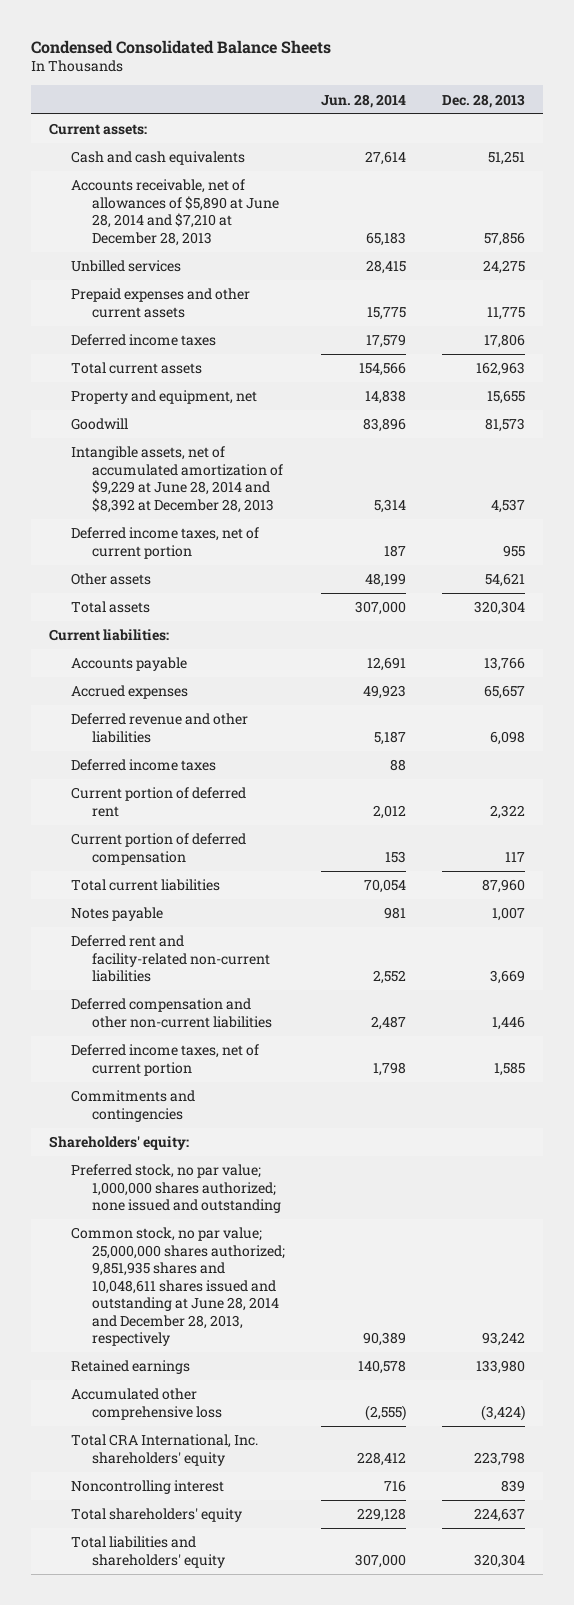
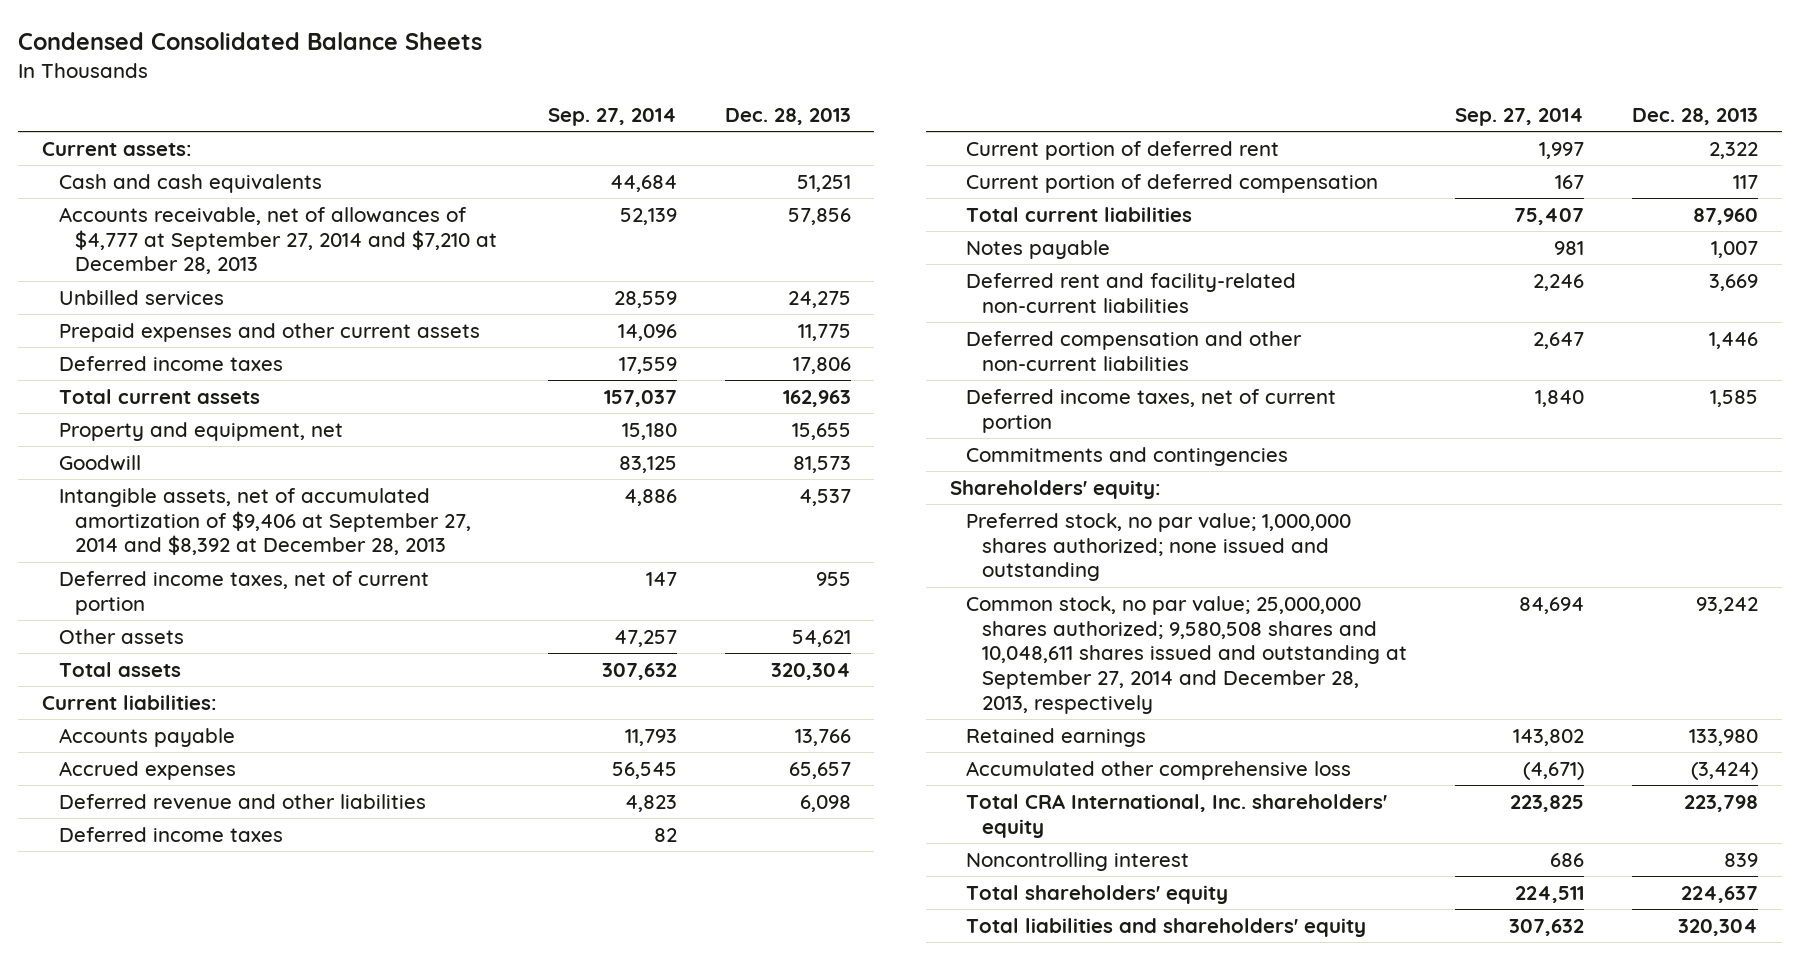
[321,93,407,108] Jun. 28, 2014 -> none
none -> [547,108,677,127] Sep. 27, 2014
[70,179,280,246] Accounts receivable, net of allowances of $5,890 at June 28, 2014 and $7,210 at December 28, 2013 -> [58,206,497,275] Accounts receivable, net of allowances of $4,777 at September 27, 2014 and $7,210 at December 28, 2013
[70,446,284,513] Intangible assets, net of accumulated amortization of $9,229 at June 28, 2014 and $8,392 at December 28, 2013 -> [58,487,471,556] Intangible assets, net of accumulated amortization of $9,406 at September 27, 2014 and $8,392 at December 28, 2013
[70,1227,286,1347] Common stock, no par value; 25,000,000 shares authorized; 9,851,935 shares and 10,048,611 shares issued and outstanding at June 28, 2014 and December 28, 2013, respectively -> [965,595,1407,714] Common stock, no par value; 25,000,000 shares authorized; 9,580,508 shares and 10,048,611 shares issued and outstanding at September 27, 2014 and December 28, 2013, respectively

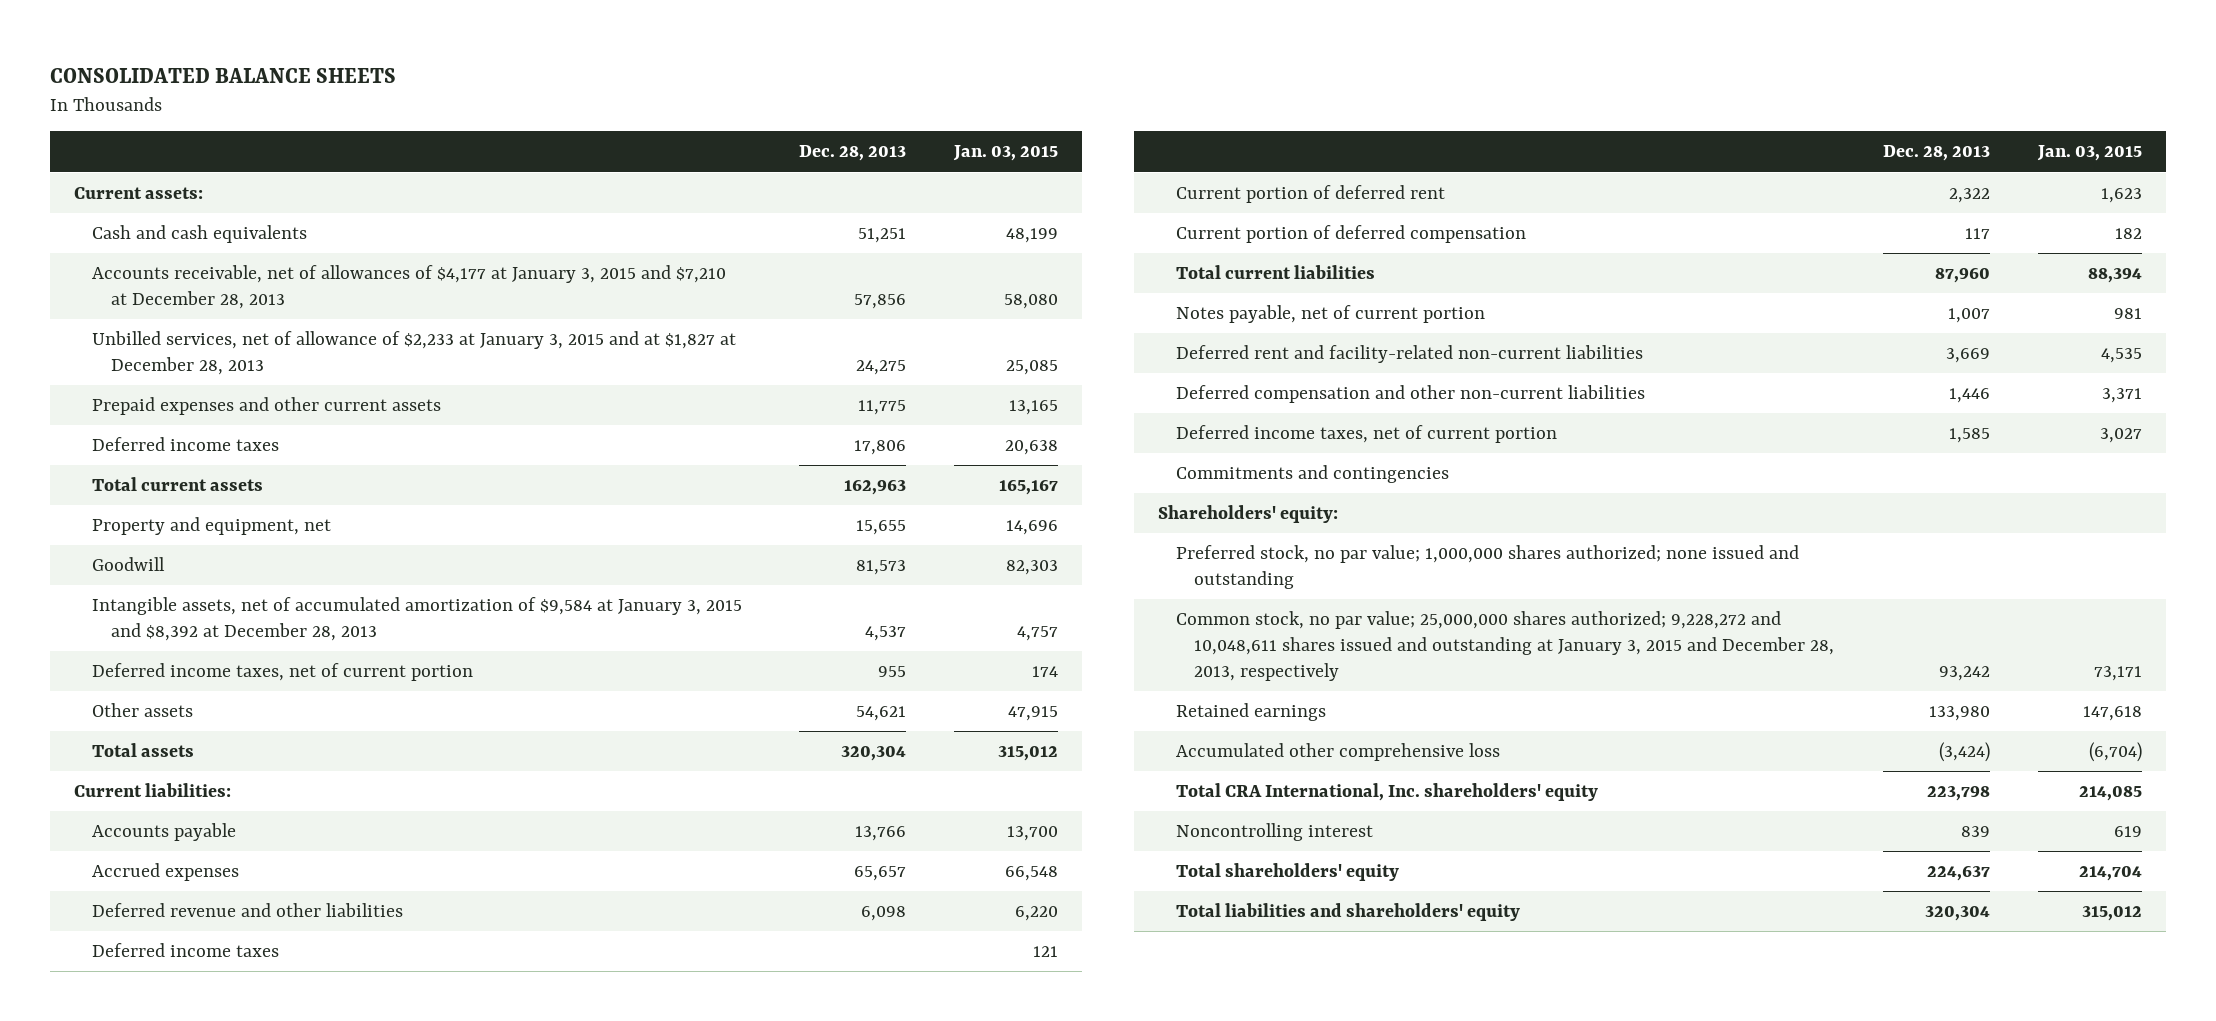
[18,32,483,51] Condensed Consolidated Balance Sheets -> [50,67,397,83] CONSOLIDATED BALANCE SHEETS
[547,108,677,127] Sep. 27, 2014 -> none
none -> [953,145,1059,162] Jan. 03, 2015
[58,206,497,275] Accounts receivable, net of allowances of $4,777 at September 27, 2014 and $7,210 at December 28, 2013 -> [92,265,727,310] Accounts receivable, net of allowances of $4,177 at January 3, 2015 and $7,210 at December 28, 2013
[58,289,224,305] Unbilled services -> [92,331,737,376] Unbilled services, net of allowance of $2,233 at January 3, 2015 and at $1,827 at December 28, 2013
[58,487,471,556] Intangible assets, net of accumulated amortization of $9,406 at September 27, 2014 and $8,392 at December 28, 2013 -> [92,597,743,642] Intangible assets, net of accumulated amortization of $9,584 at January 3, 2015 and $8,392 at December 28, 2013
[965,239,1110,259] Notes payable -> [1176,305,1486,324] Notes payable, net of current portion
[965,595,1407,714] Common stock, no par value; 25,000,000 shares authorized; 9,580,508 shares and 10,048,611 shares issued and outstanding at September 27, 2014 and December 28, 2013, respectively -> [1176,611,1835,682] Common stock, no par value; 25,000,000 shares authorized; 9,228,272 and 10,048,611 shares issued and outstanding at January 3, 2015 and December 28, 2013, respectively

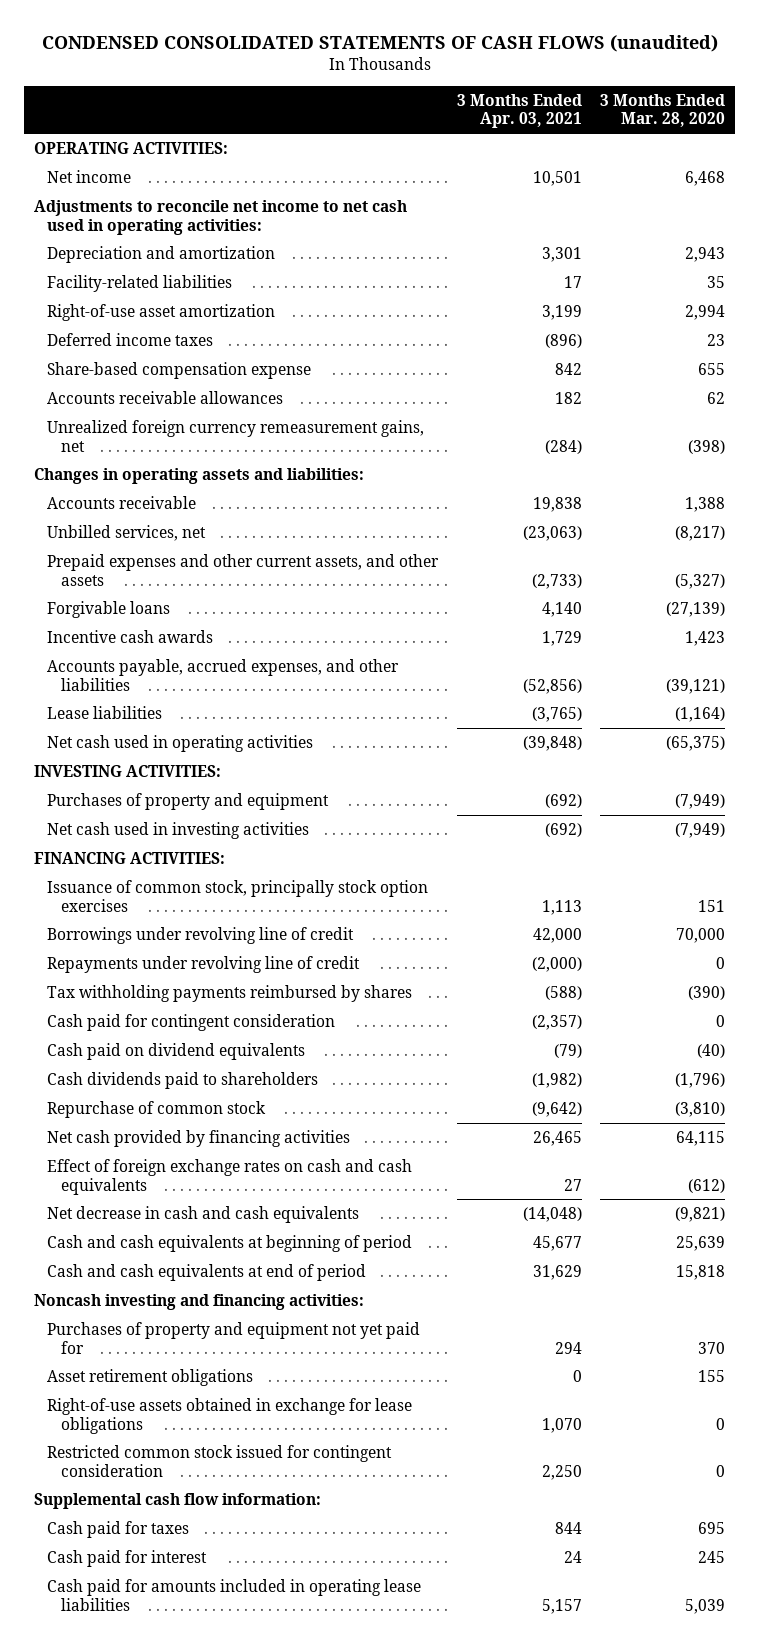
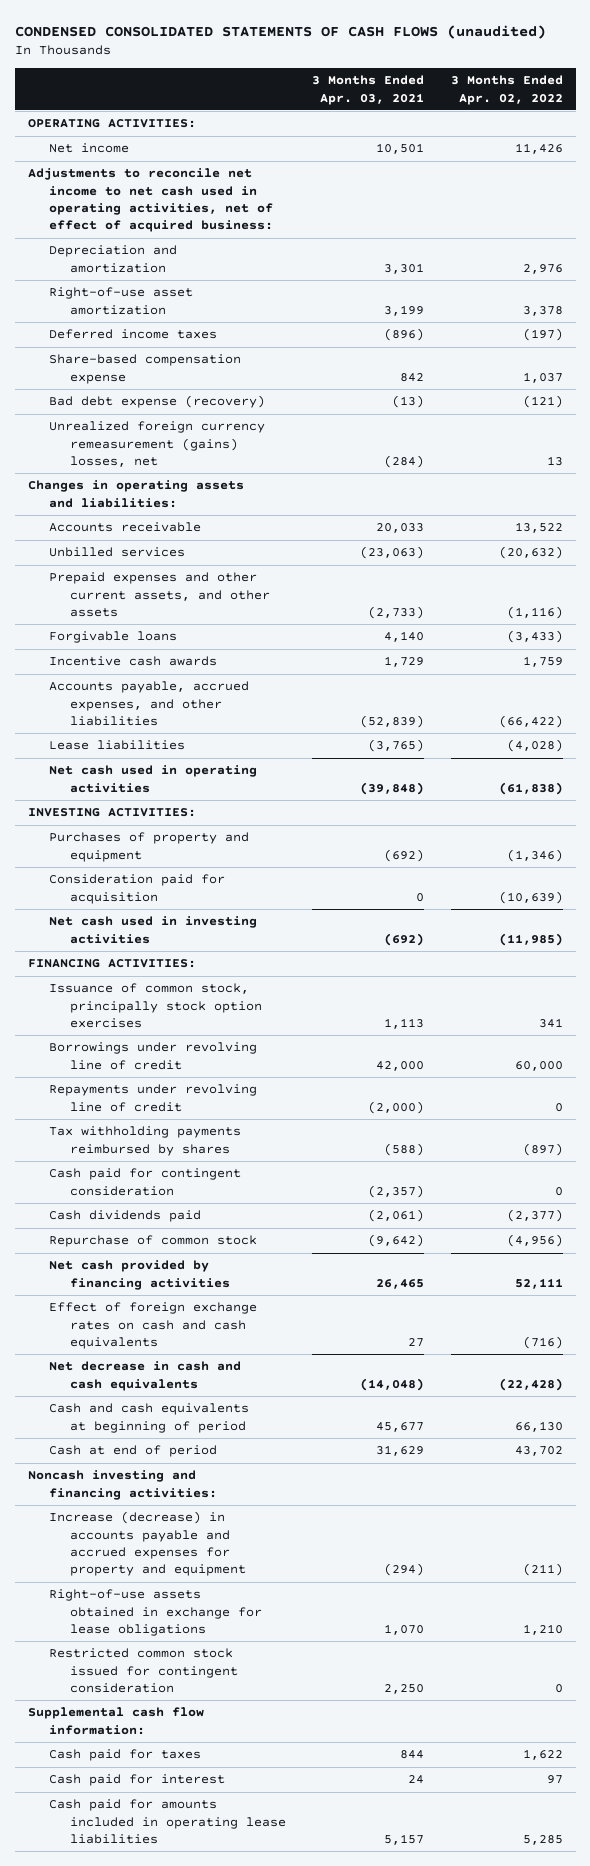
[600,93,726,128] 3 Months Ended Mar. 28, 2020 -> none
none -> [450,75,563,105] 3 Months Ended Apr. 02, 2022
[33,200,407,235] Adjustments to reconcile net income to net cash used in operating activities: -> [27,168,273,233] Adjustments to reconcile net income to net cash used in operating activities, net of effect of acquired business:
[47,275,233,293] Facility-related liabilities -> none
[47,391,284,405] Accounts receivable allowances -> none
none -> [48,395,265,409] Bad debt expense (recovery)
[47,420,425,452] Unrealized foreign currency remeasurement gains, net -> [48,421,265,468] Unrealized foreign currency remeasurement (gains) losses, net
[532,497,582,513] 19,838 -> [376,523,425,534] 20,033
[47,525,207,542] Unbilled services, net -> [48,547,185,558] Unbilled services
[522,678,582,694] (52,856) -> [360,715,425,729] (52,839)
none -> [48,874,225,904] Consideration paid for acquisition
[47,1043,306,1061] Cash paid on dividend equivalents -> none
[47,1072,319,1090] Cash dividends paid to shareholders -> [48,1210,201,1223] Cash dividends paid
[531,1073,582,1089] (1,982) -> [368,1209,425,1223] (2,061)
[47,1264,367,1282] Cash and cash equivalents at end of period -> [48,1445,217,1458] Cash at end of period
[47,1322,421,1354] Purchases of property and equipment not yet paid for -> none
[47,1369,254,1387] Asset retirement obligations -> none
none -> [48,1511,246,1577] Increase (decrease) in accounts payable and accrued expenses for property and equipment

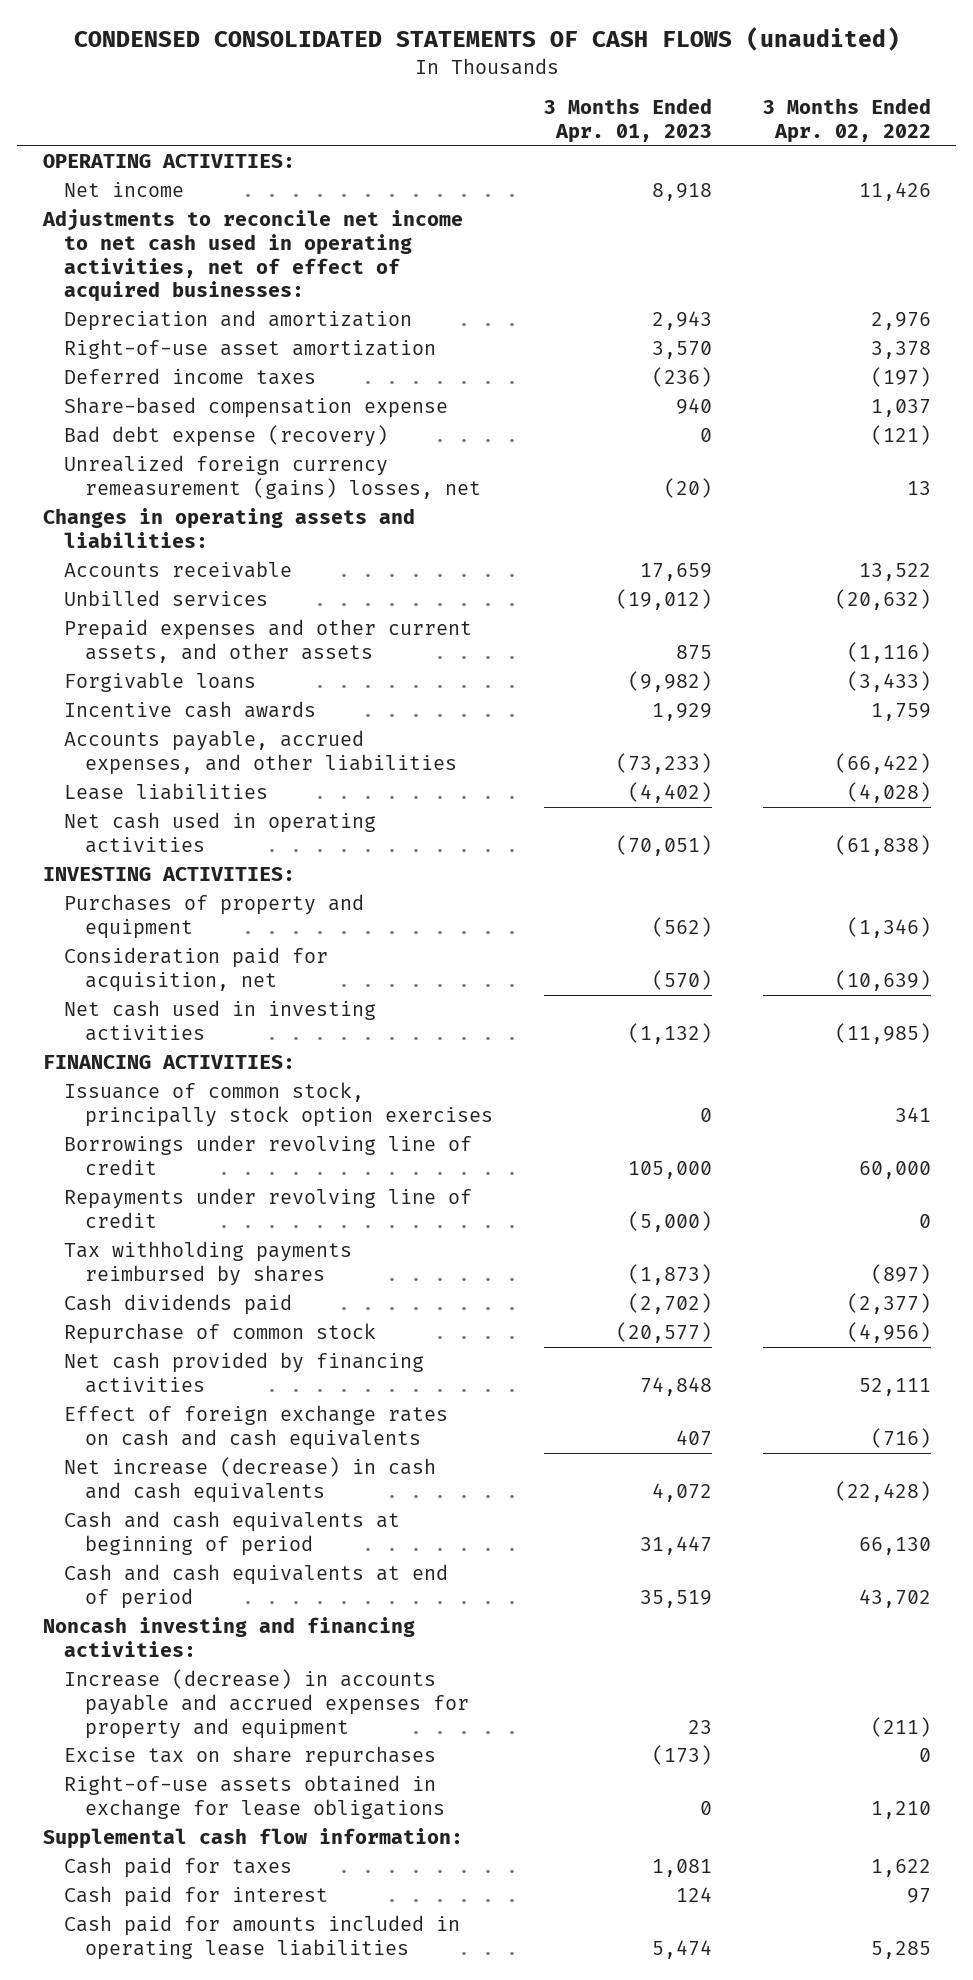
[312,75,425,105] 3 Months Ended Apr. 03, 2021 -> none
none -> [543,98,712,143] 3 Months Ended Apr. 01, 2023
[27,168,273,233] Adjustments to reconcile net income to net cash used in operating activities, net of effect of acquired business: -> [41,209,463,303] Adjustments to reconcile net income to net cash used in operating activities, net of effect of acquired businesses:
[48,874,225,904] Consideration paid for acquisition -> [63,947,328,992] Consideration paid for acquisition, net
[48,1168,241,1196] Cash paid for contingent consideration -> none
[48,1361,241,1391] Net decrease in cash and cash equivalents -> [63,1457,436,1503] Net increase (decrease) in cash and cash equivalents
[48,1445,217,1458] Cash at end of period -> [63,1564,448,1609] Cash and cash equivalents at end of period
none -> [63,1746,436,1768] Excise tax on share repurchases
[48,1648,238,1694] Restricted common stock issued for contingent consideration -> none

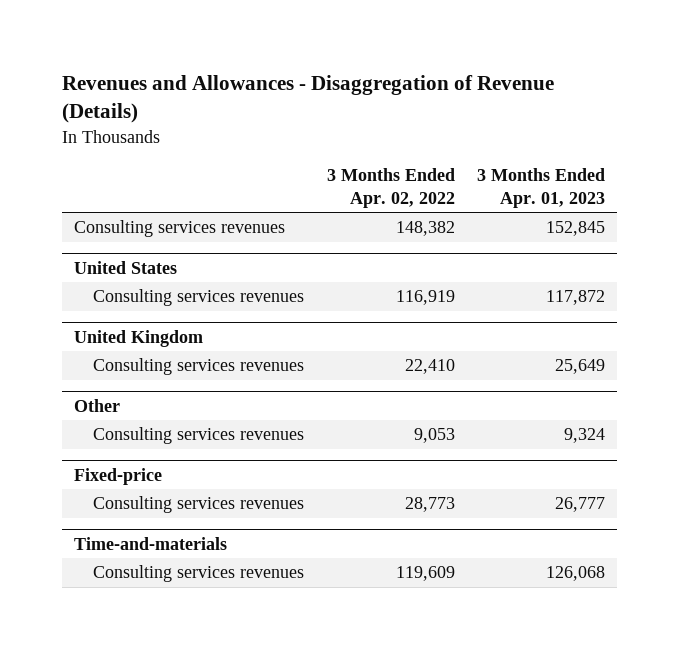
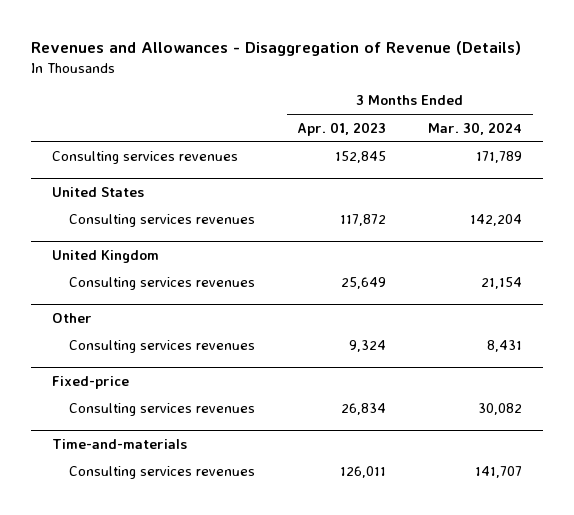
[326,168,455,208] 3 Months Ended Apr. 02, 2022 -> none
none -> [428,121,523,135] Mar. 30, 2024
[555,497,606,513] 26,777 -> [341,402,387,415] 26,834
[546,566,606,582] 126,068 -> [340,465,387,478] 126,011

